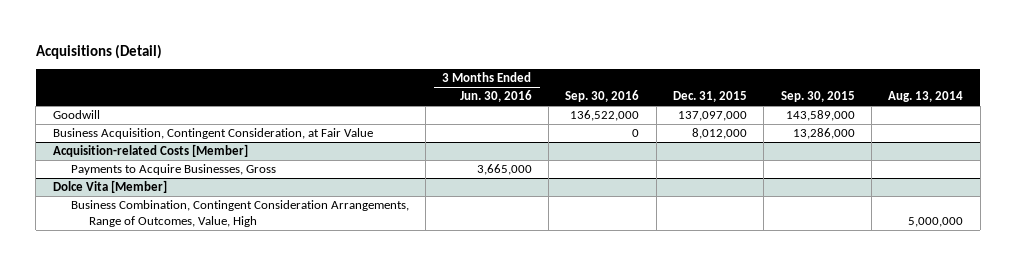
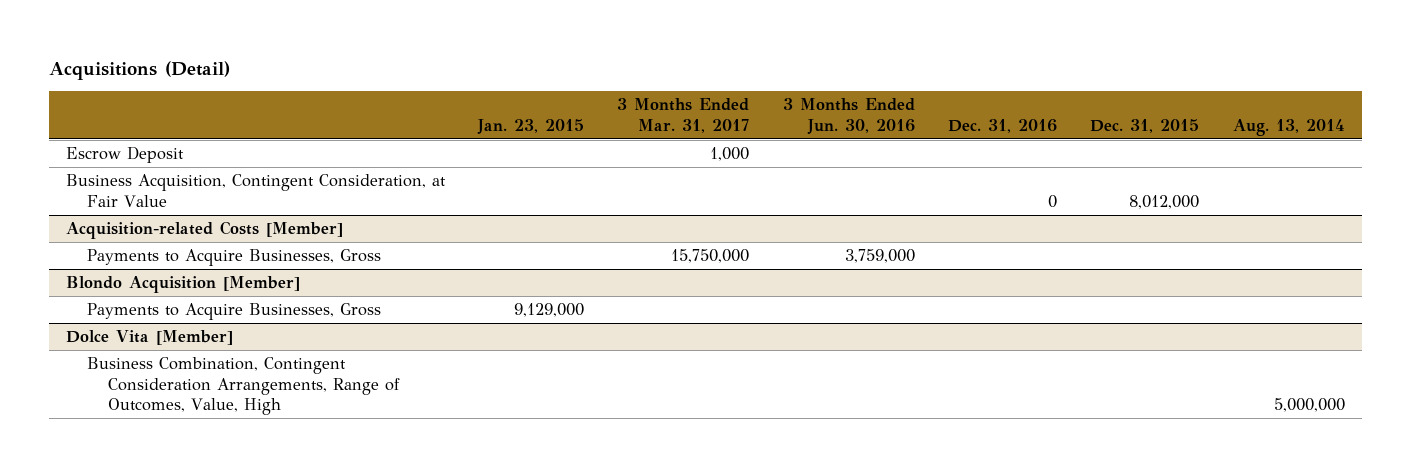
[565,90,640,103] Sep. 30, 2016 -> none
[780,91,855,103] Sep. 30, 2015 -> none
none -> [476,118,584,134] Jan. 23, 2015
none -> [617,98,750,133] 3 Months Ended Mar. 31, 2017
none -> [948,118,1058,133] Dec. 31, 2016
[52,110,100,120] Goodwill -> none
none -> [65,146,184,164] Escrow Deposit
[476,164,532,176] 3,665,000 -> [844,249,915,264] 3,759,000
none -> [65,276,300,294] Blondo Acquisition [Member]
none -> [86,303,381,321] Payments to Acquire Businesses, Gross

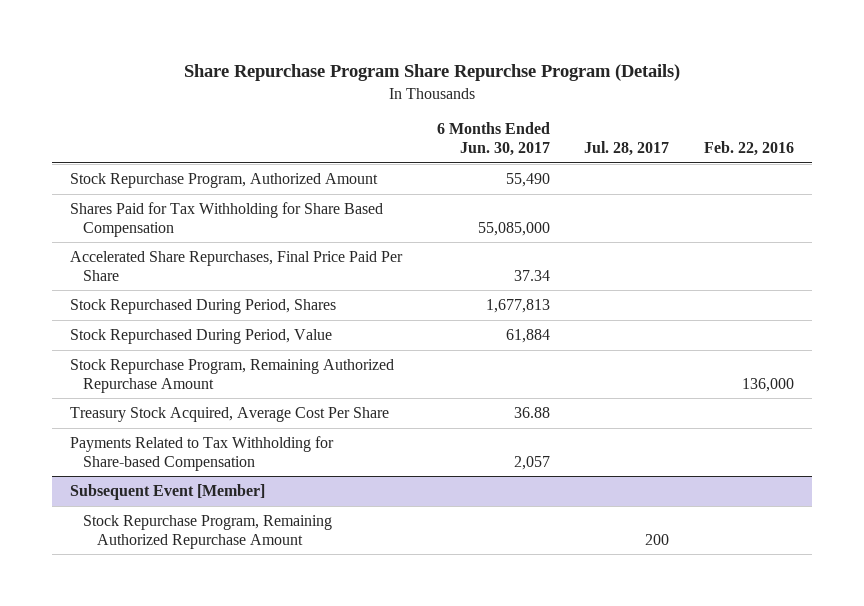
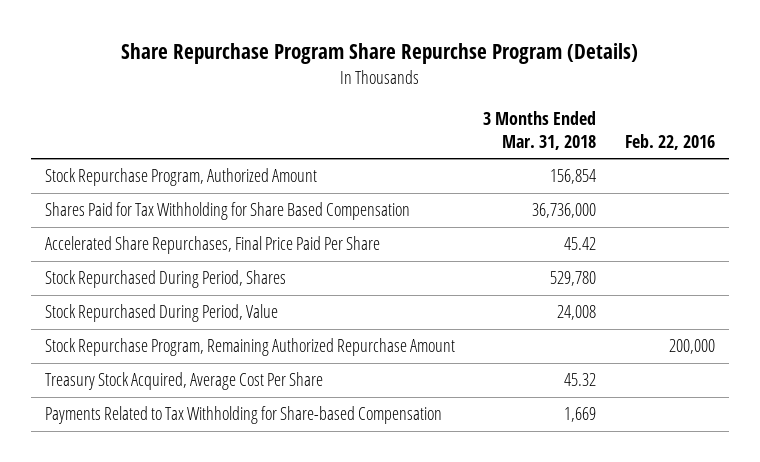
[436,122,550,157] 6 Months Ended Jun. 30, 2017 -> none
[584,141,670,157] Jul. 28, 2017 -> none
none -> [483,111,597,150] 3 Months Ended Mar. 31, 2018
[742,377,795,392] 136,000 -> [668,339,715,355] 200,000
[69,484,265,501] Subsequent Event [Member] -> none
[83,515,333,549] Stock Repurchase Program, Remaining Authorized Repurchase Amount -> none

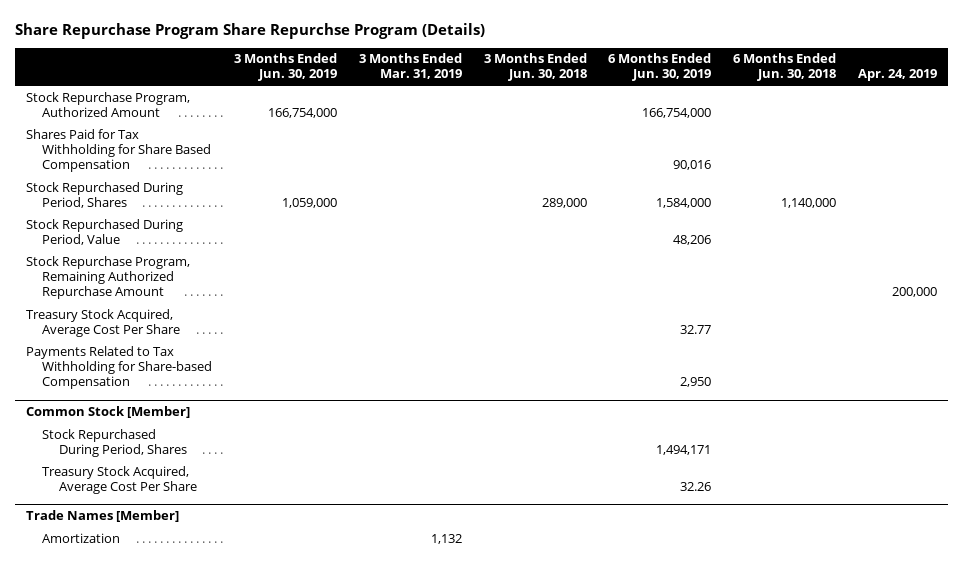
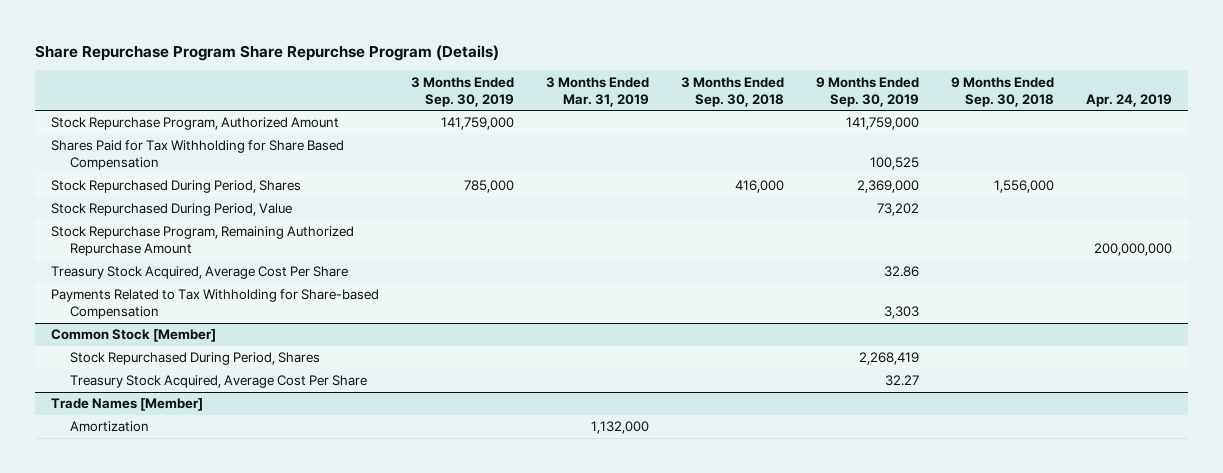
[234,53,338,82] 3 Months Ended Jun. 30, 2019 -> none
[483,53,587,82] 3 Months Ended Jun. 30, 2018 -> none
[608,53,712,82] 6 Months Ended Jun. 30, 2019 -> none
[733,53,837,82] 6 Months Ended Jun. 30, 2018 -> none
none -> [411,76,515,107] 3 Months Ended Sep. 30, 2019
none -> [681,76,785,107] 3 Months Ended Sep. 30, 2018
none -> [815,76,919,107] 9 Months Ended Sep. 30, 2019
none -> [950,76,1054,107] 9 Months Ended Sep. 30, 2018
[891,286,937,297] 200,000 -> [1093,243,1172,257] 200,000,000
[430,533,462,544] 1,132 -> [591,421,650,435] 1,132,000

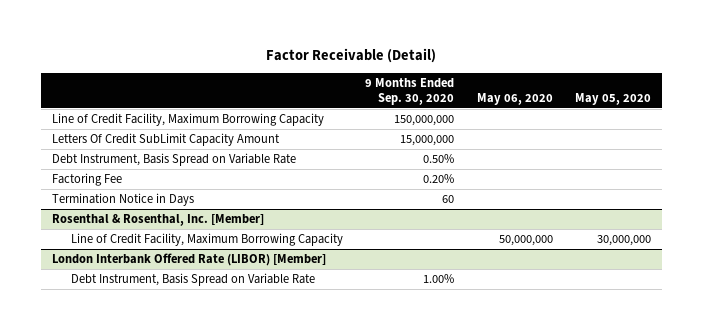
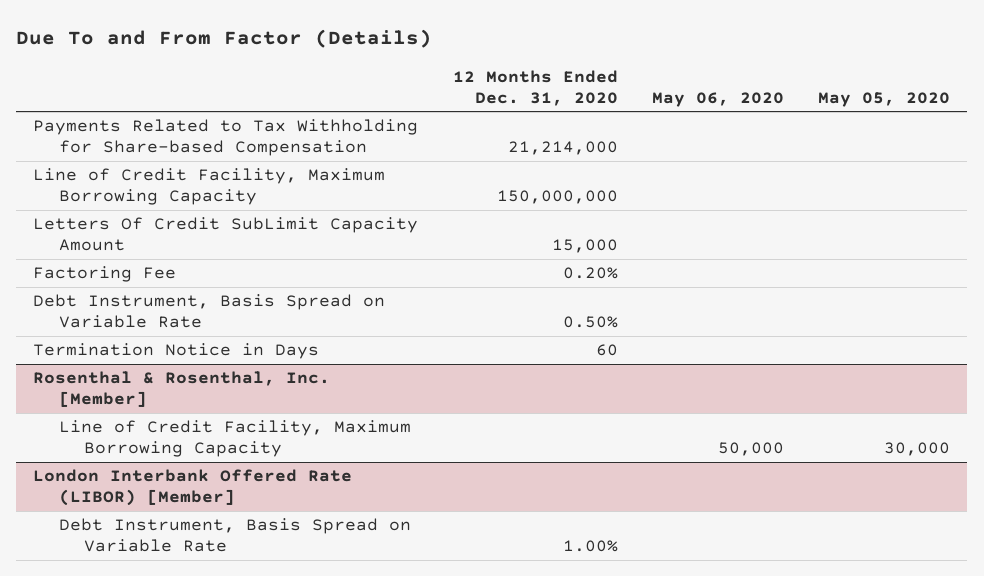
[266,48,437,64] Factor Receivable (Detail) -> [16,29,433,49] Due To and From Factor (Details)
[365,77,455,106] 9 Months Ended Sep. 30, 2020 -> none
none -> [452,69,618,106] 12 Months Ended Dec. 31, 2020
none -> [33,119,419,157] Payments Related to Tax Withholding for Share-based Compensation
[51,152,296,166] Debt Instrument, Basis Spread on Variable Rate -> [33,294,386,329] Debt Instrument, Basis Spread on Variable Rate
[498,234,553,246] 50,000,000 -> [717,442,784,457] 50,000
[596,234,651,246] 30,000,000 -> [884,442,951,457] 30,000

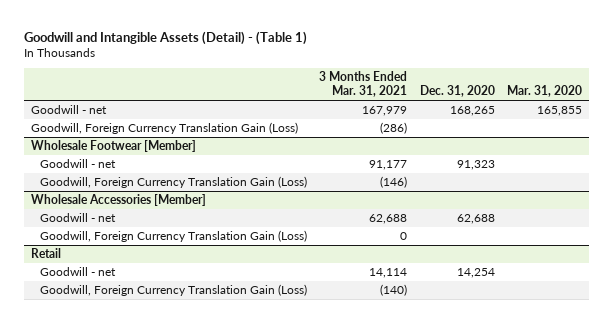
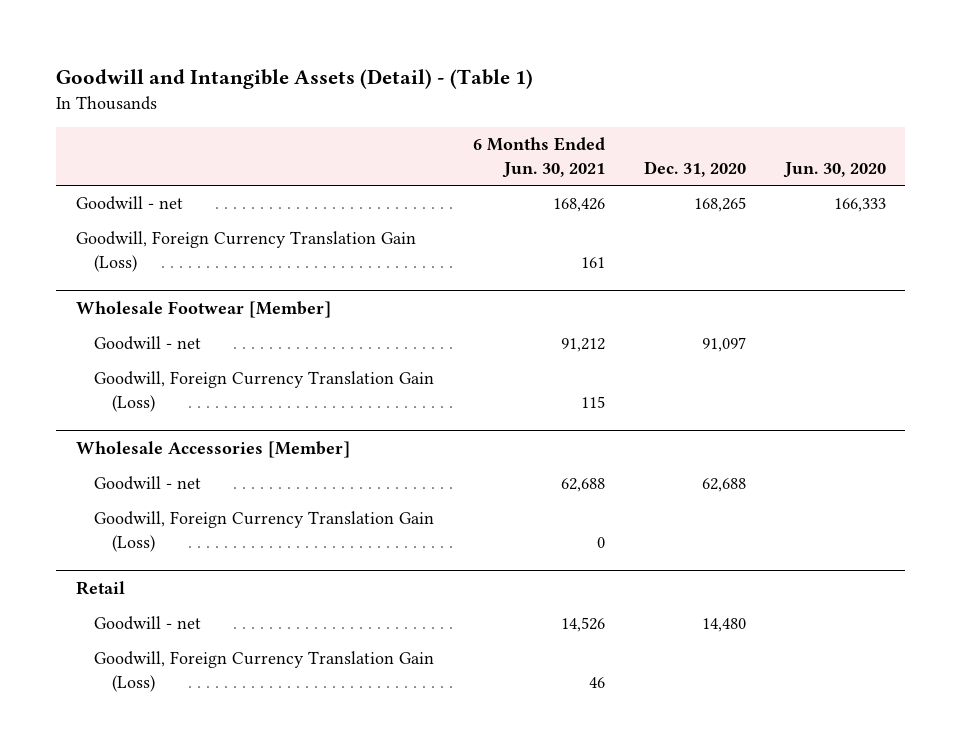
[319,71,408,98] 3 Months Ended Mar. 31, 2021 -> none
[507,85,583,98] Mar. 31, 2020 -> none
none -> [472,137,605,178] 6 Months Ended Jun. 30, 2021
none -> [782,161,886,178] Jun. 30, 2020
[456,160,495,171] 91,323 -> [701,337,746,353] 91,097
[456,268,495,279] 14,254 -> [701,618,746,633] 14,480

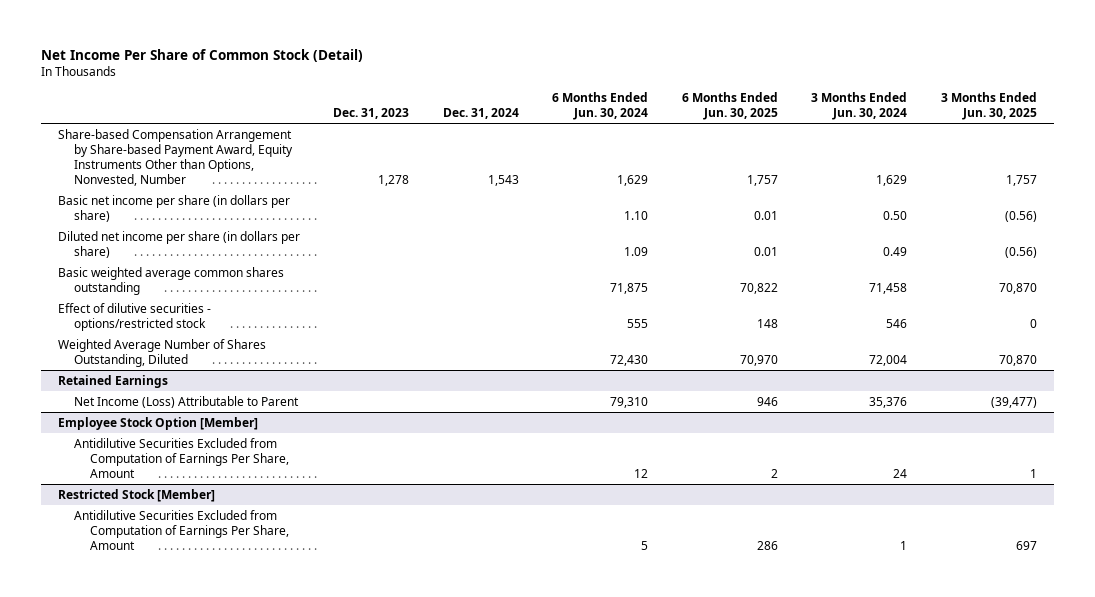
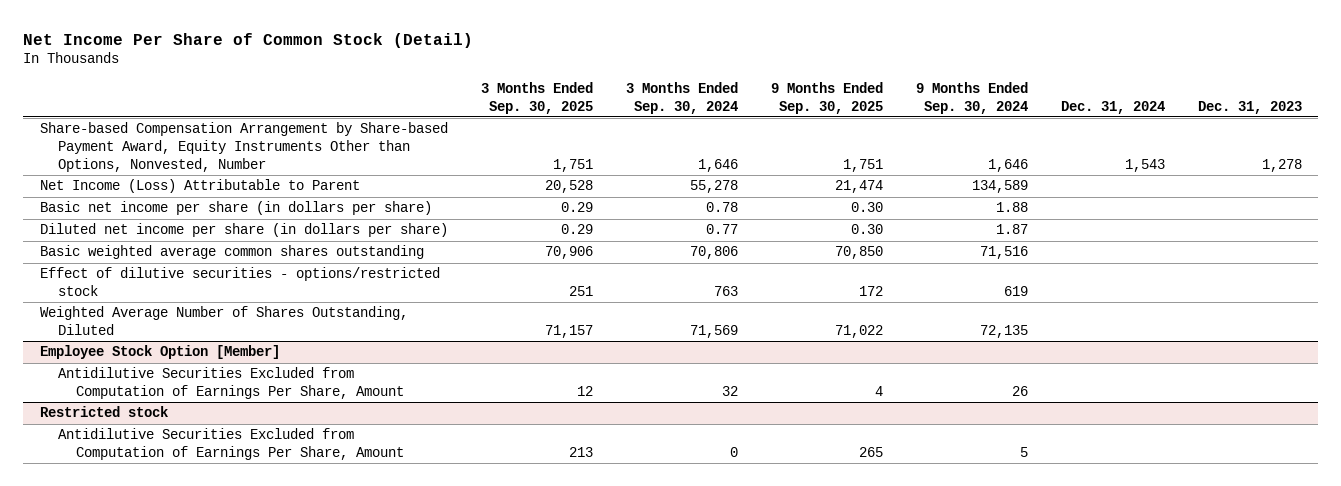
[552,92,649,121] 6 Months Ended Jun. 30, 2024 -> none
[681,92,778,121] 6 Months Ended Jun. 30, 2025 -> none
[811,92,908,121] 3 Months Ended Jun. 30, 2024 -> none
[940,92,1037,121] 3 Months Ended Jun. 30, 2025 -> none
none -> [480,81,593,114] 3 Months Ended Sep. 30, 2025
none -> [625,81,738,114] 3 Months Ended Sep. 30, 2024
none -> [770,81,883,114] 9 Months Ended Sep. 30, 2025
none -> [915,81,1028,114] 9 Months Ended Sep. 30, 2024
none -> [39,179,360,194] Net Income (Loss) Attributable to Parent
[57,374,168,388] Retained Earnings -> none
[74,395,300,408] Net Income (Loss) Attributable to Parent -> none
[57,488,215,502] Restricted Stock [Member] -> [39,406,168,418] Restricted stock

